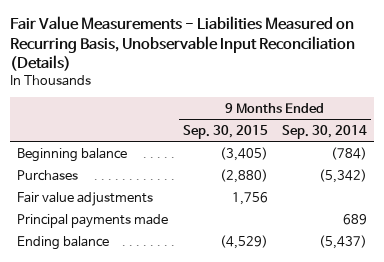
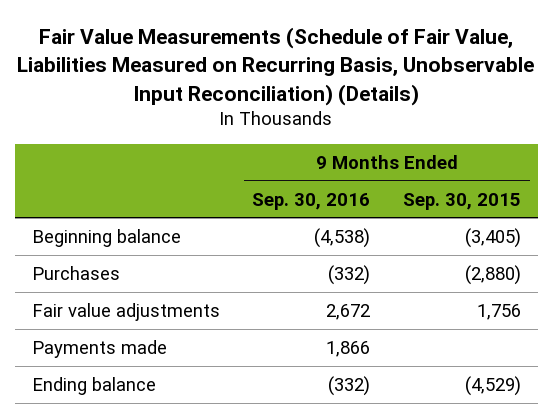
[10,16,356,71] Fair Value Measurements - Liabilities Measured on Recurring Basis, Unobservable Input Reconciliation (Details) -> [17,26,535,106] Fair Value Measurements (Schedule of Fair Value, Liabilities Measured on Recurring Basis, Unobservable Input Reconciliation) (Details)
[281,124,367,139] Sep. 30, 2014 -> none
none -> [252,192,371,210] Sep. 30, 2016
[17,213,169,228] Principal payments made -> [31,339,167,358] Payments made

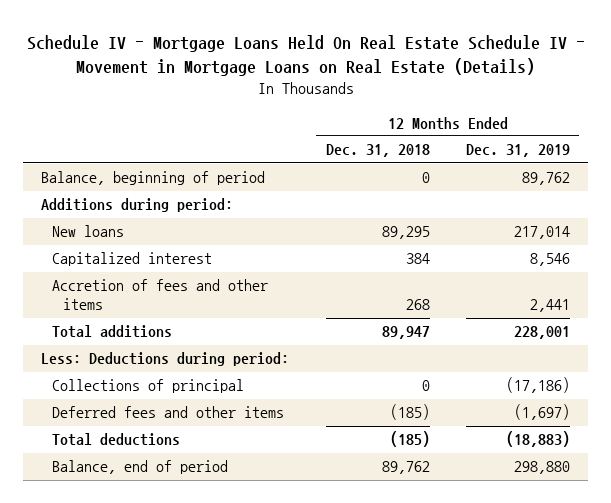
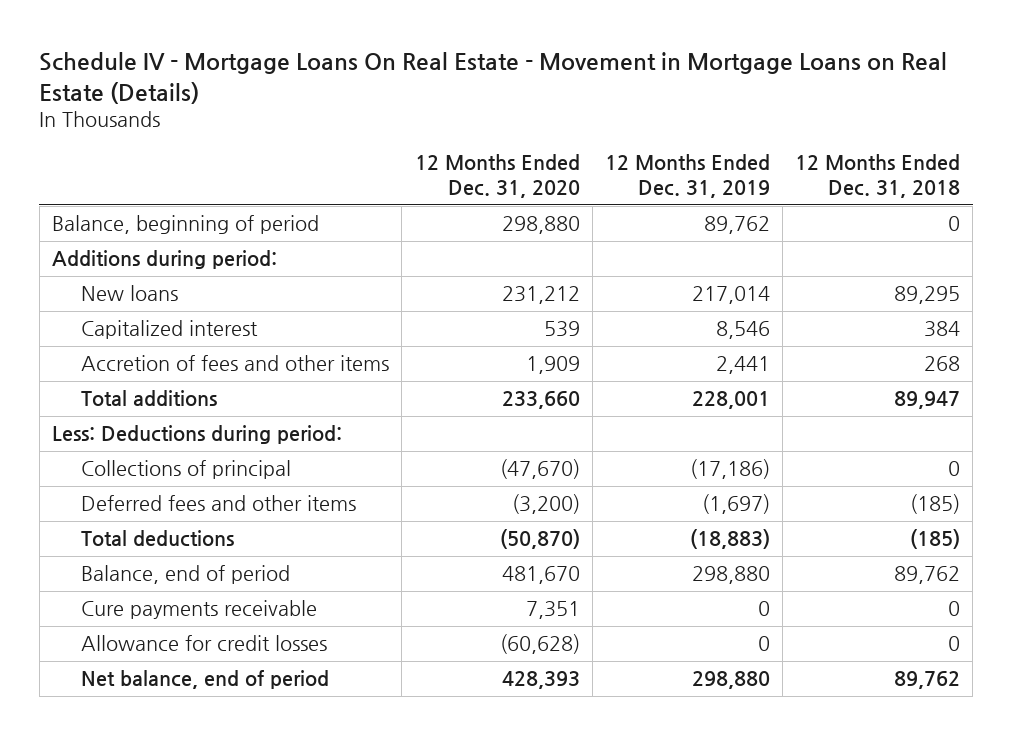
[26,34,585,77] Schedule IV - Mortgage Loans Held On Real Estate Schedule IV - Movement in Mortgage Loans on Real Estate (Details) -> [39,52,948,104] Schedule IV - Mortgage Loans On Real Estate - Movement in Mortgage Loans on Real Estate (Details)
none -> [414,154,580,199] 12 Months Ended Dec. 31, 2020
none -> [81,600,318,620] Cure payments receivable
none -> [81,635,328,652] Allowance for credit losses
none -> [81,670,330,690] Net balance, end of period

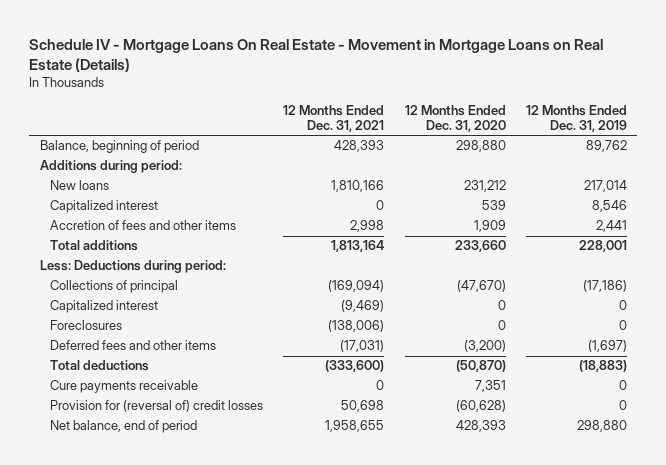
[795,154,961,199] 12 Months Ended Dec. 31, 2018 -> none
none -> [283,104,385,133] 12 Months Ended Dec. 31, 2021
none -> [50,300,159,314] Capitalized interest
none -> [50,320,123,331] Foreclosures
[81,565,291,585] Balance, end of period -> none
[81,635,328,652] Allowance for credit losses -> [50,400,264,413] Provision for (reversal of) credit losses

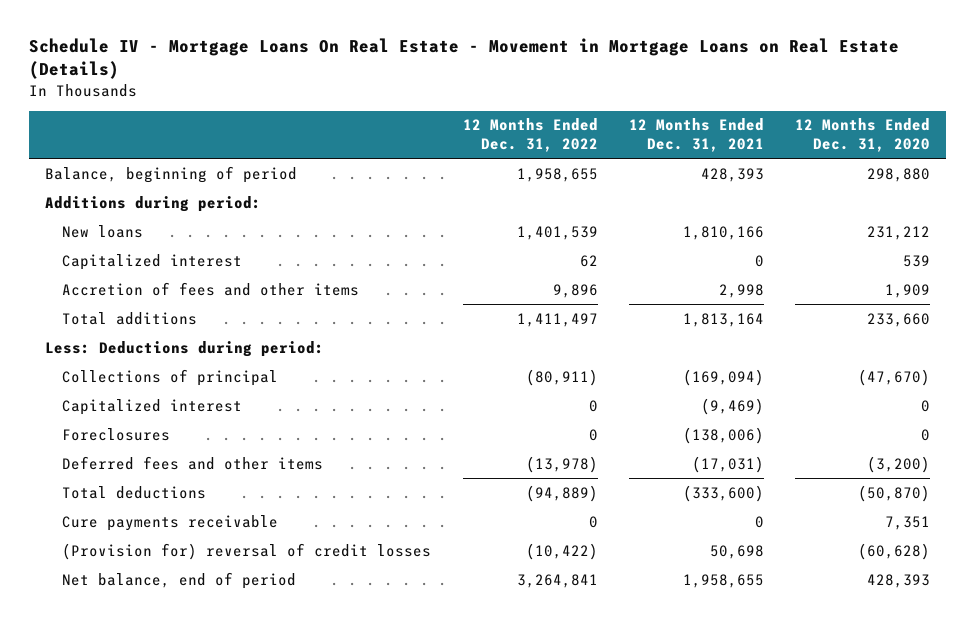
[525,104,627,133] 12 Months Ended Dec. 31, 2019 -> none
none -> [462,118,598,153] 12 Months Ended Dec. 31, 2022
[50,400,264,413] Provision for (reversal of) credit losses -> [62,542,432,560] (Provision for) reversal of credit losses

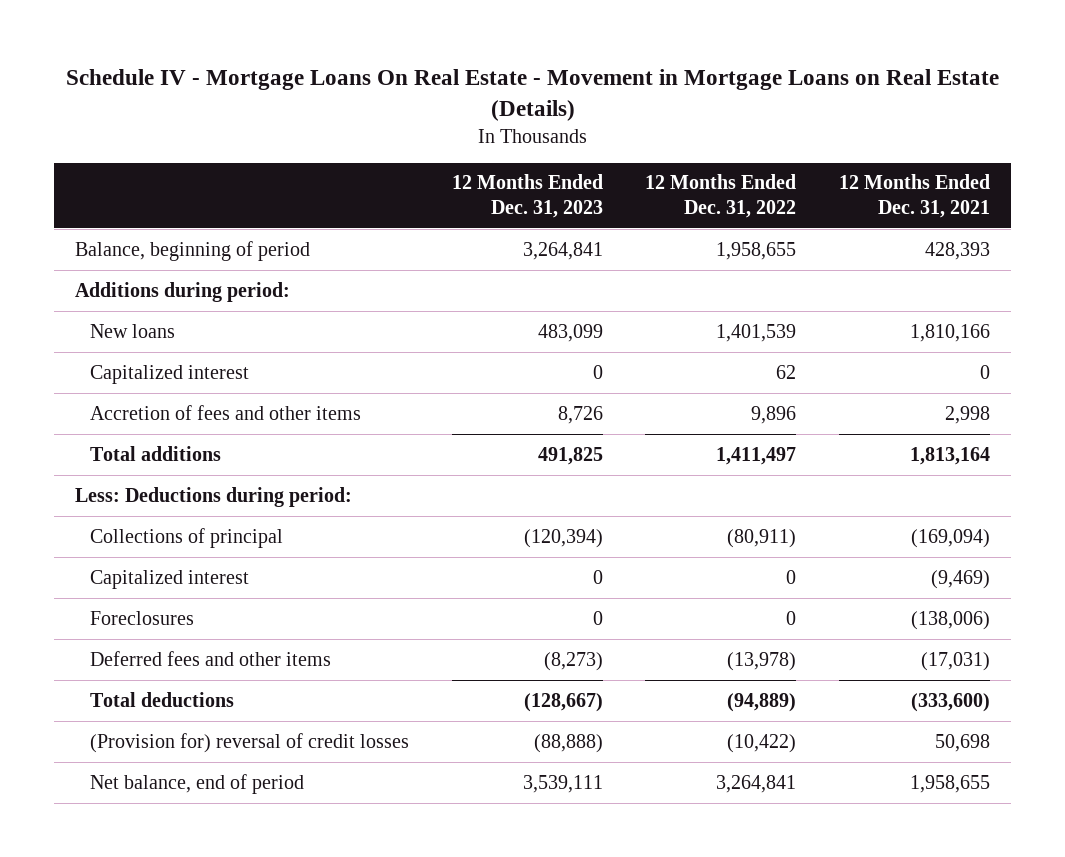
[795,118,931,153] 12 Months Ended Dec. 31, 2020 -> none
none -> [451,174,603,219] 12 Months Ended Dec. 31, 2023
[62,514,279,531] Cure payments receivable -> none

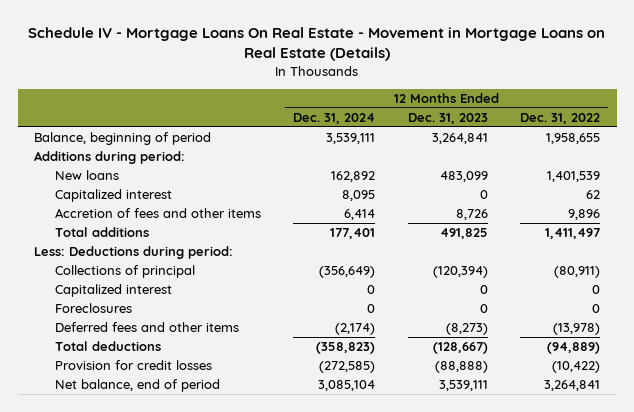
[838,174,990,219] 12 Months Ended Dec. 31, 2021 -> none
none -> [293,112,376,124] Dec. 31, 2024
[90,732,410,753] (Provision for) reversal of credit losses -> [54,360,212,371] Provision for credit losses

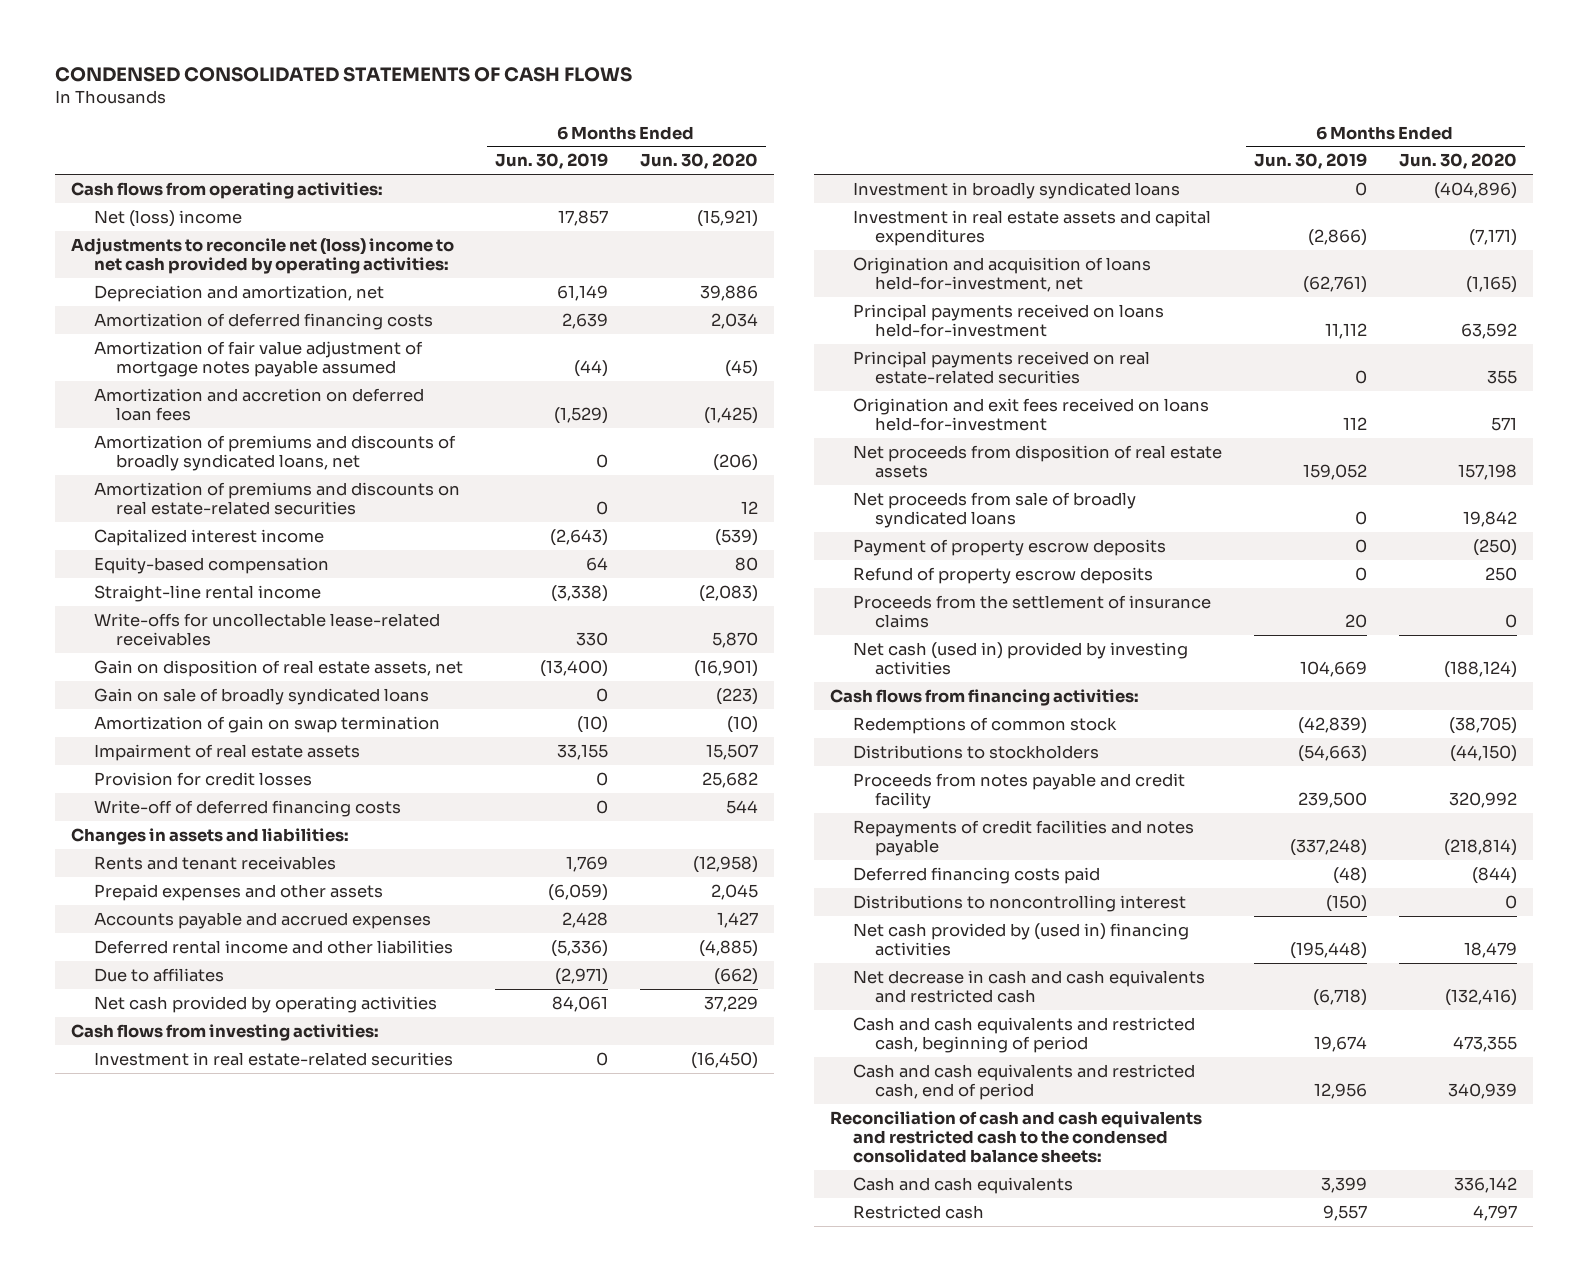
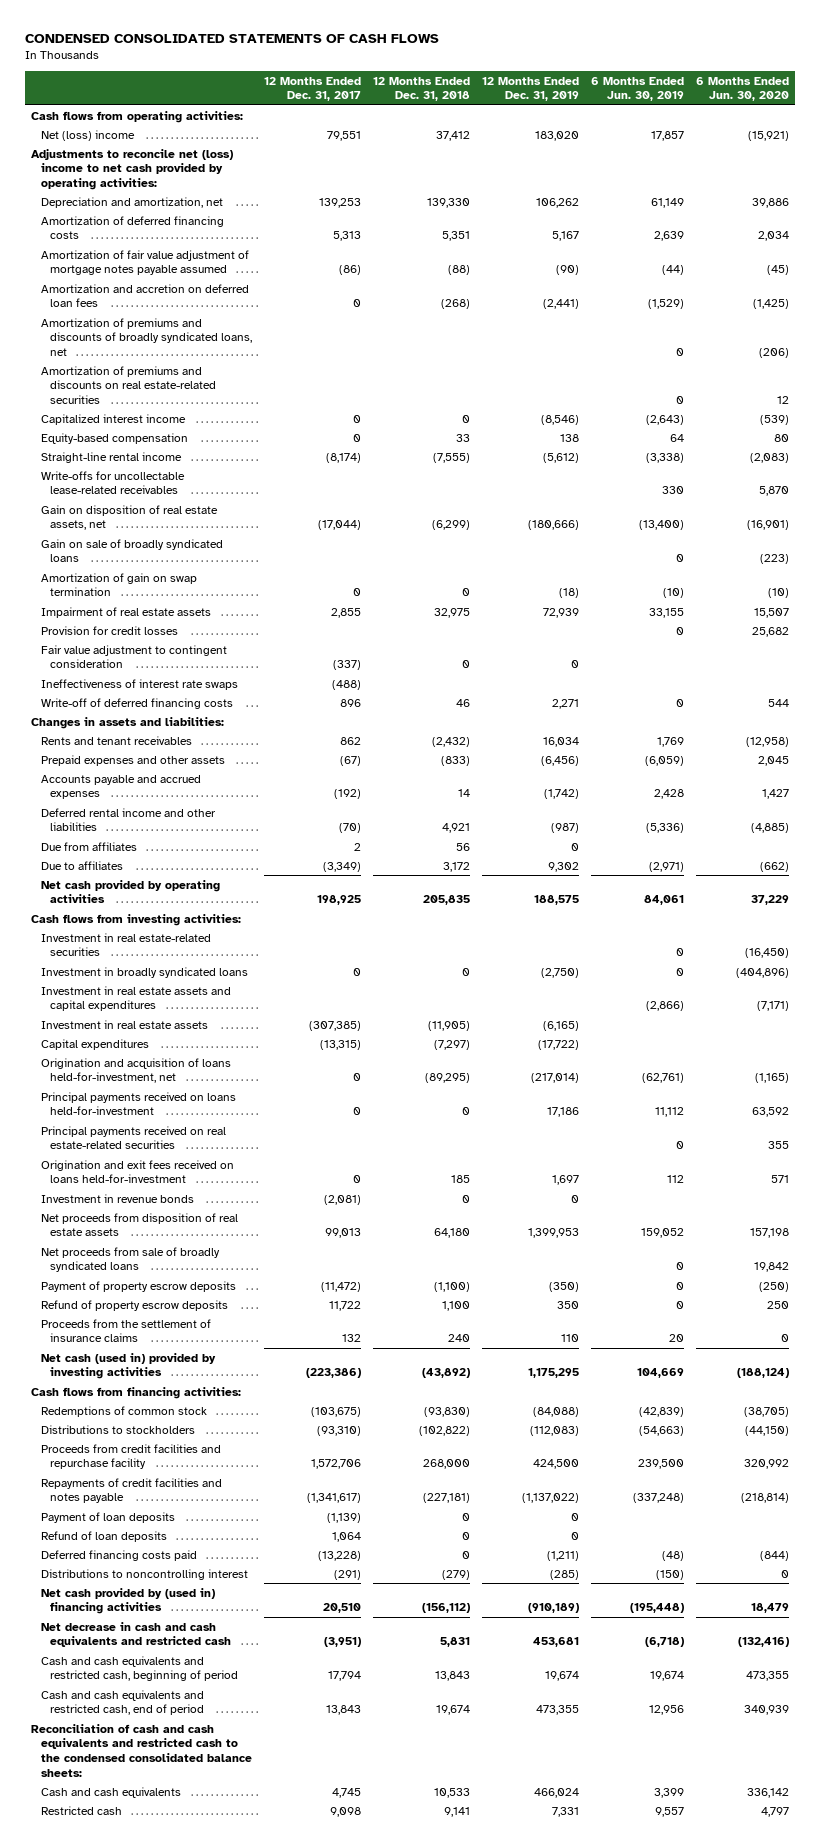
none -> [264,76,362,102] 12 Months Ended Dec. 31, 2017
none -> [373,76,471,102] 12 Months Ended Dec. 31, 2018
none -> [482,76,580,102] 12 Months Ended Dec. 31, 2019
none -> [40,644,227,669] Fair value adjustment to contingent consideration
none -> [40,678,238,690] Ineffectiveness of interest rate swaps
none -> [40,841,137,851] Due from affiliates
none -> [40,1019,208,1029] Investment in real estate assets
none -> [40,1038,149,1050] Capital expenditures
none -> [40,1193,194,1203] Investment in revenue bonds
[852,772,1185,809] Proceeds from notes payable and credit facility -> [40,1443,221,1470] Proceeds from credit facilities and repurchase facility
none -> [40,1511,175,1523] Payment of loan deposits
none -> [40,1530,167,1542] Refund of loan deposits

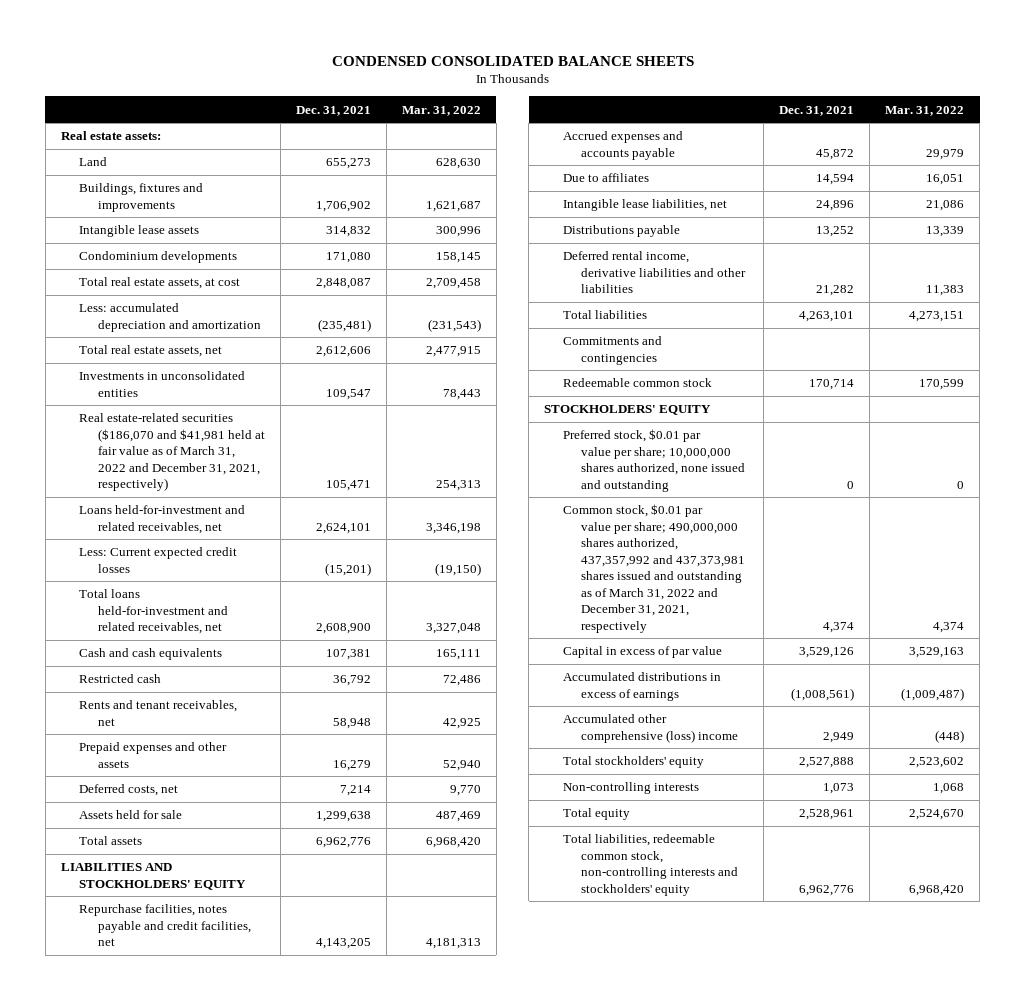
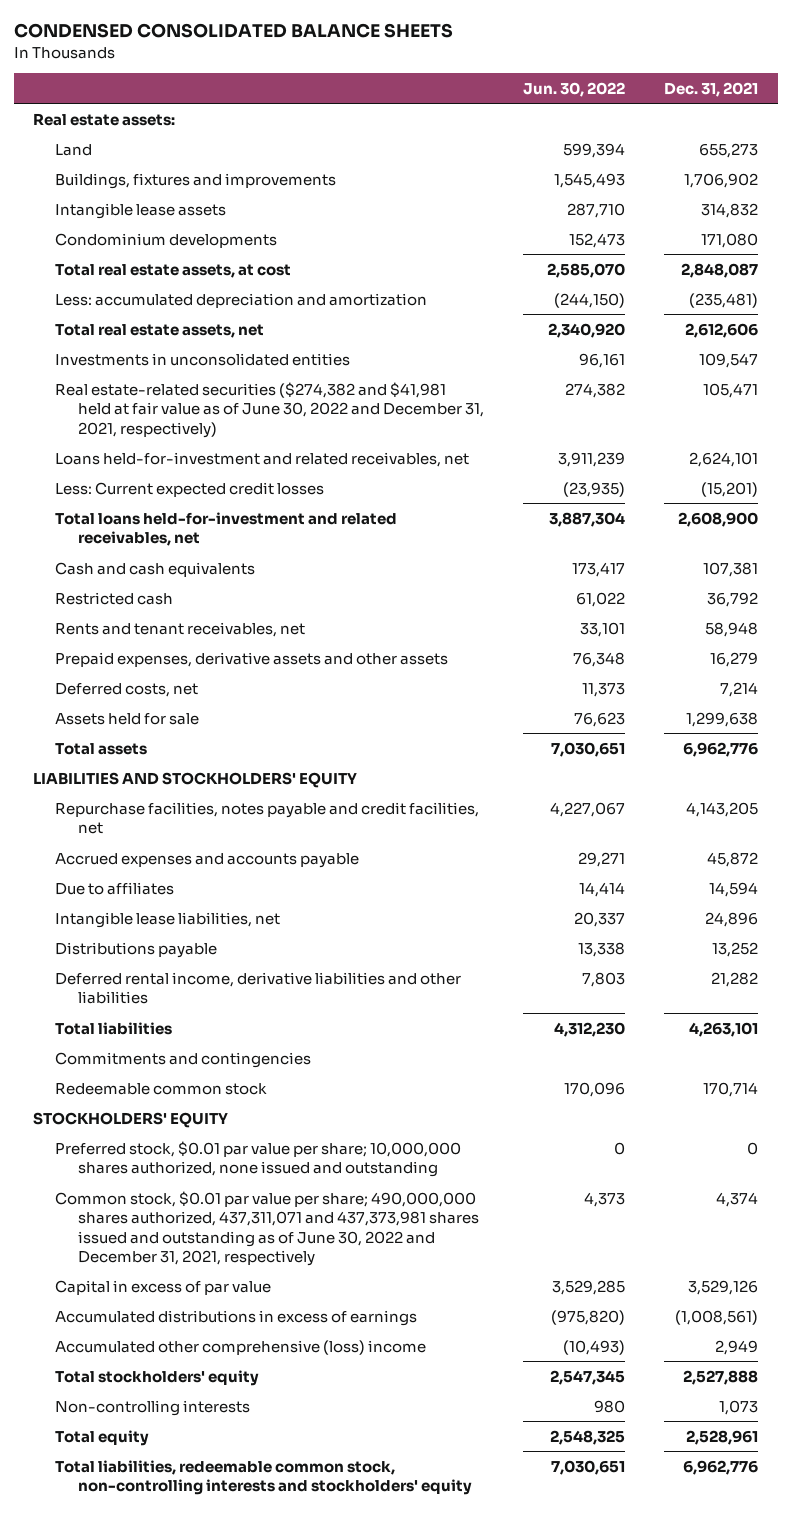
[401,105,481,116] Mar. 31, 2022 -> none
none -> [522,81,625,97] Jun. 30, 2022
[79,413,265,492] Real estate-related securities ($186,070 and $41,981 held at fair value as of March 31, 2022 and December 31, 2021, respectively) -> [55,381,484,438] Real estate-related securities ($274,382 and $41,981 held at fair value as of June 30, 2022 and December 31, 2021, respectively)
[79,742,228,768] Prepaid expenses and other assets -> [55,651,449,667] Prepaid expenses, derivative assets and other assets
[562,504,746,633] Common stock, $0.01 par value per share; 490,000,000 shares authorized, 437,357,992 and 437,373,981 shares issued and outstanding as of March 31, 2022 and December 31, 2021, respectively -> [55,1190,479,1266] Common stock, $0.01 par value per share; 490,000,000 shares authorized, 437,311,071 and 437,373,981 shares issued and outstanding as of June 30, 2022 and December 31, 2021, respectively

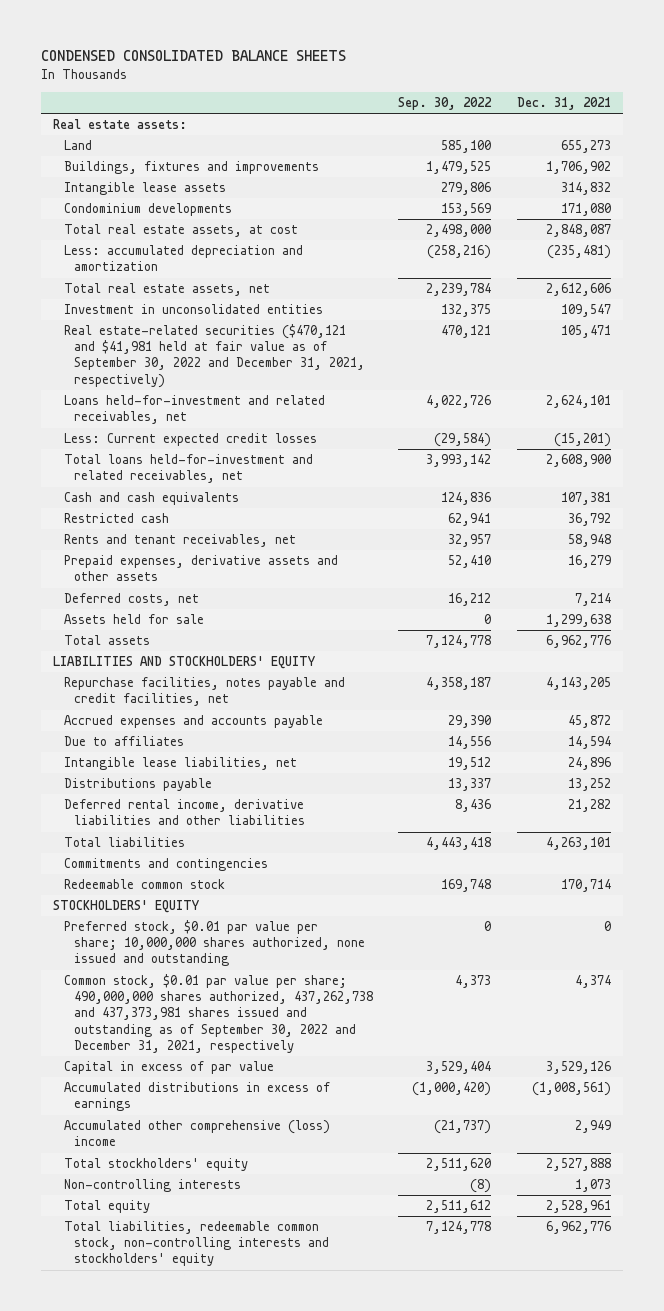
[522,81,625,97] Jun. 30, 2022 -> none
none -> [398,97,493,111] Sep. 30, 2022
[55,352,351,366] Investments in unconsolidated entities -> [63,304,323,315] Investment in unconsolidated entities
[55,381,484,438] Real estate-related securities ($274,382 and $41,981 held at fair value as of June 30, 2022 and December 31, 2021, respectively) -> [63,324,365,388] Real estate-related securities ($470,121 and $41,981 held at fair value as of September 30, 2022 and December 31, 2021, respectively)
[55,1190,479,1266] Common stock, $0.01 par value per share; 490,000,000 shares authorized, 437,311,071 and 437,373,981 shares issued and outstanding as of June 30, 2022 and December 31, 2021, respectively -> [63,974,373,1053] Common stock, $0.01 par value per share; 490,000,000 shares authorized, 437,262,738 and 437,373,981 shares issued and outstanding as of September 30, 2022 and December 31, 2021, respectively

